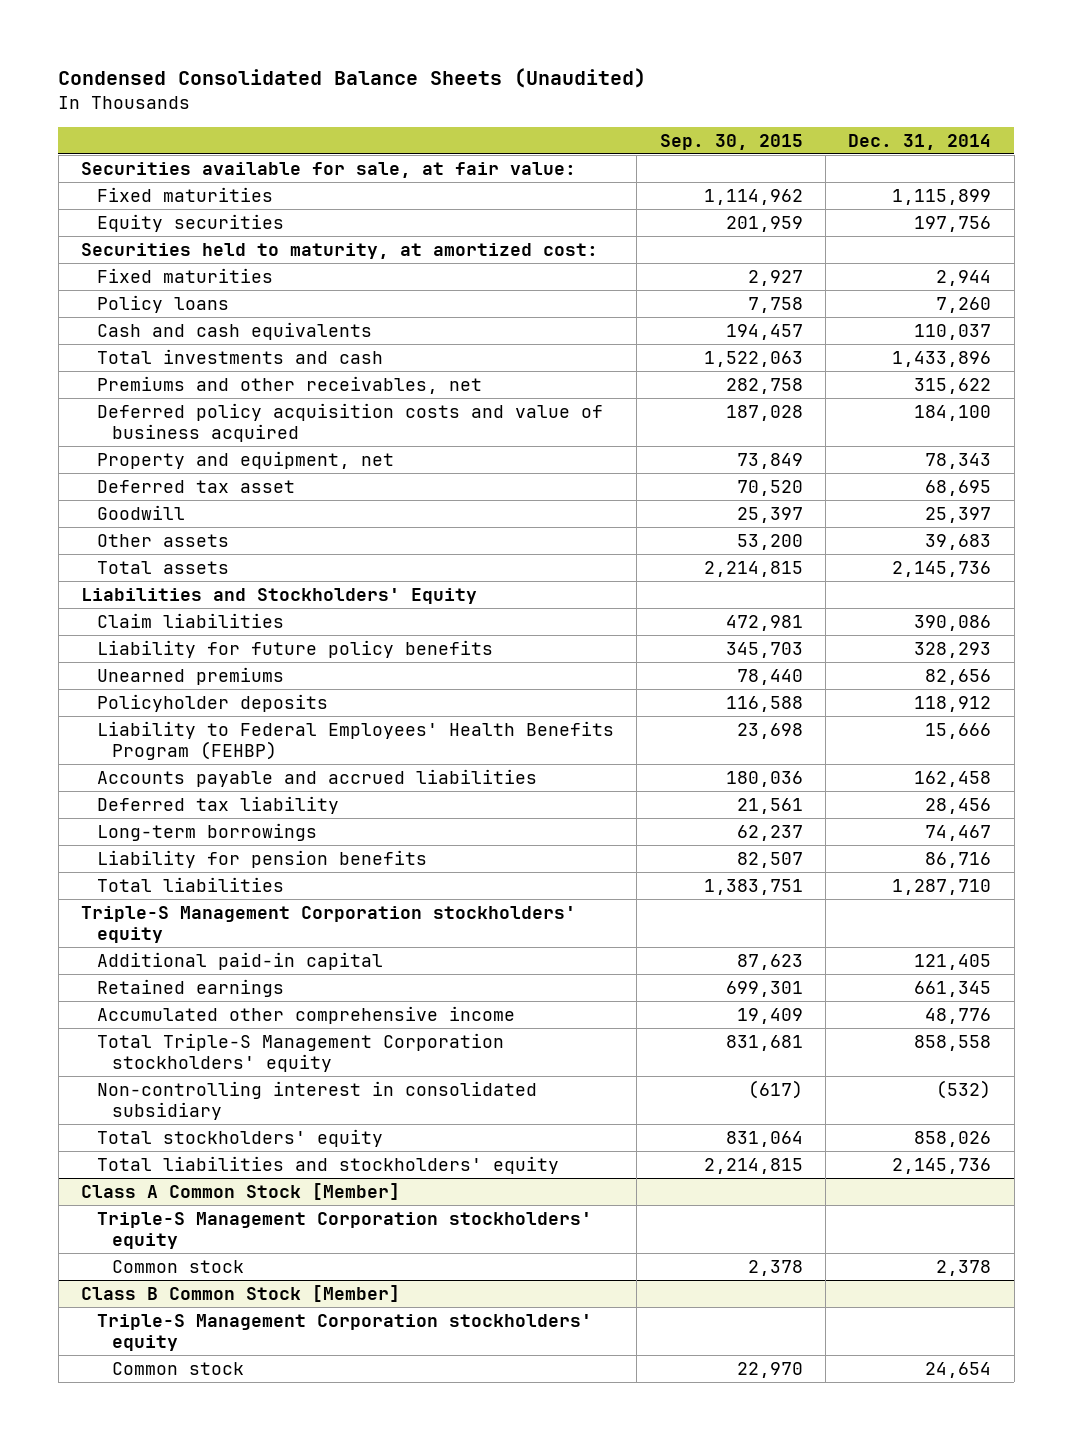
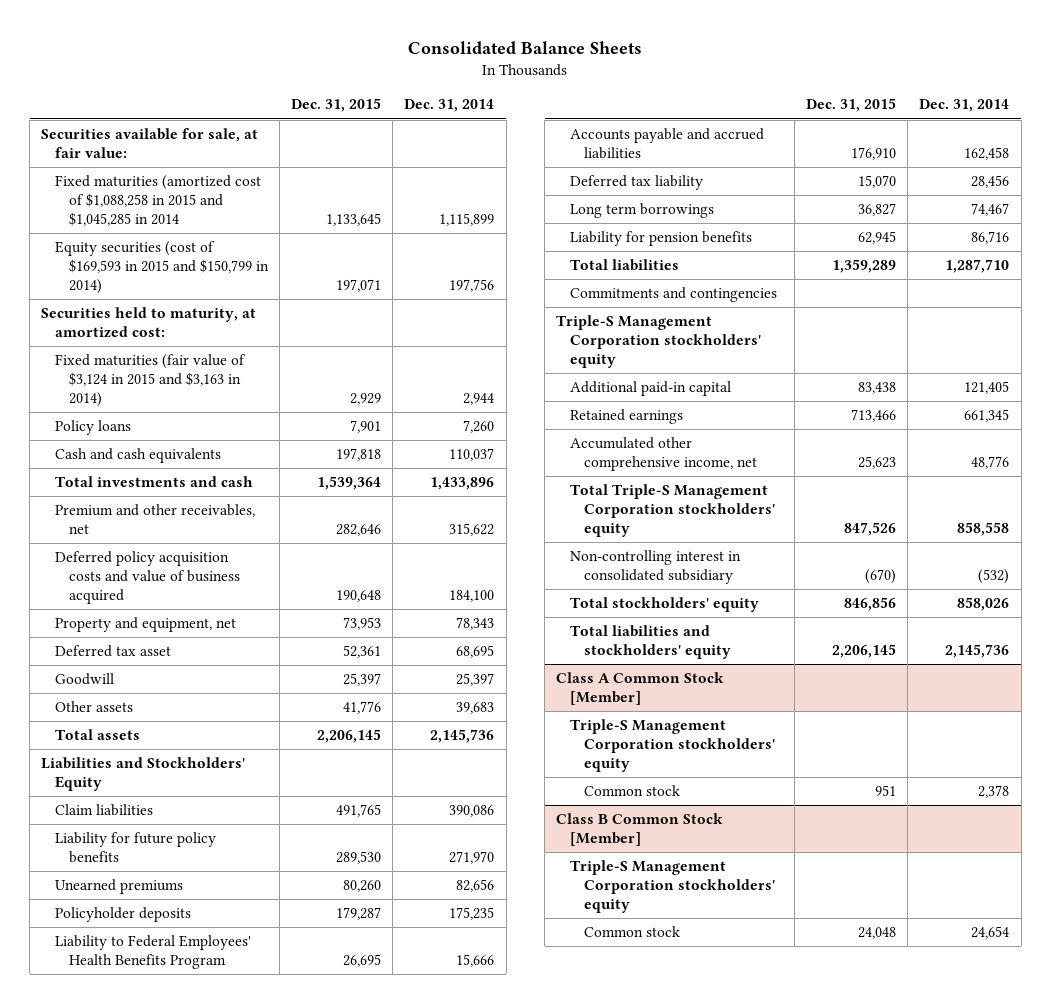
[58,68,647,89] Condensed Consolidated Balance Sheets (Unaudited) -> [408,40,643,54] Consolidated Balance Sheets
[659,133,803,150] Sep. 30, 2015 -> none
none -> [291,98,382,113] Dec. 31, 2015
[96,186,273,202] Fixed maturities -> [55,175,262,227] Fixed maturities (amortized cost of $1,088,258 in 2015 and $1,045,285 in 2014
[96,213,284,232] Equity securities -> [55,241,269,295] Equity securities (cost of $169,593 in 2015 and $150,799 in 2014)
[96,267,273,283] Fixed maturities -> [55,354,247,408] Fixed maturities (fair value of $3,124 in 2015 and $3,163 in 2014)
[96,375,482,394] Premiums and other receivables, net -> [55,504,256,535] Premium and other receivables, net
[914,641,992,658] 328,293 -> [449,851,495,865] 271,970
[914,695,992,712] 118,912 -> [449,907,495,921] 175,235
[96,720,614,761] Liability to Federal Employees' Health Benefits Program (FEHBP) -> [55,935,252,970] Liability to Federal Employees' Health Benefits Program
[96,822,317,841] Long-term borrowings -> [570,203,715,219] Long term borrowings
none -> [570,287,778,303] Commitments and contingencies
[96,1005,515,1024] Accumulated other comprehensive income -> [570,437,757,472] Accumulated other comprehensive income, net

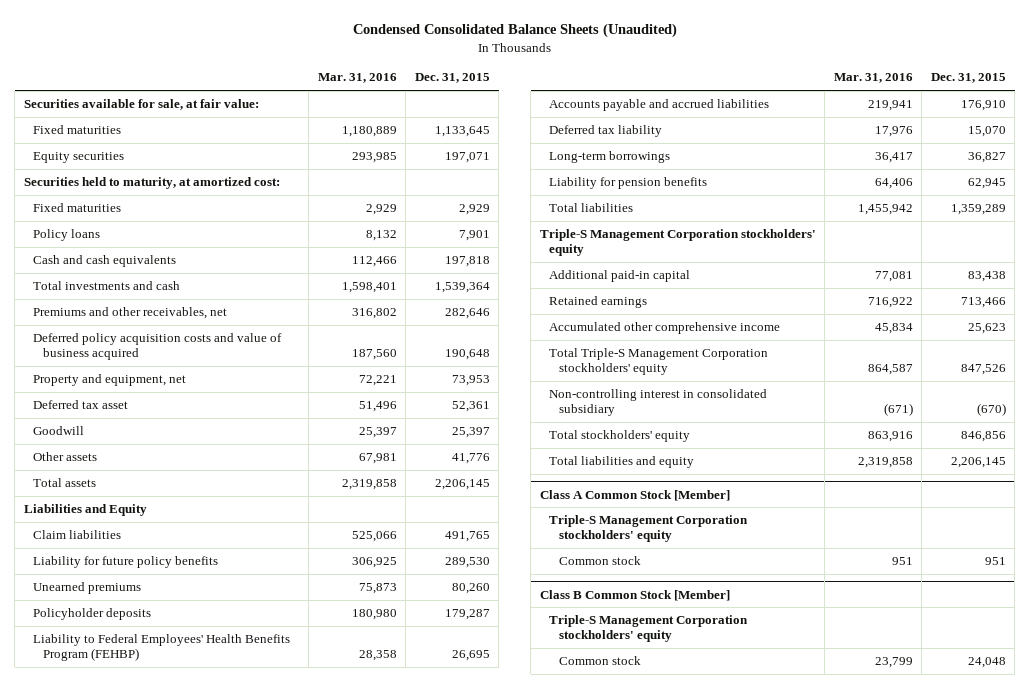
[408,40,643,54] Consolidated Balance Sheets -> [352,23,677,39] Condensed Consolidated Balance Sheets (Unaudited)
[404,99,495,113] Dec. 31, 2014 -> none
none -> [317,73,397,84] Mar. 31, 2016
[55,175,262,227] Fixed maturities (amortized cost of $1,088,258 in 2015 and $1,045,285 in 2014 -> [33,124,122,134] Fixed maturities
[55,241,269,295] Equity securities (cost of $169,593 in 2015 and $150,799 in 2014) -> [33,151,125,163] Equity securities
[55,354,247,408] Fixed maturities (fair value of $3,124 in 2015 and $3,163 in 2014) -> [33,202,122,212] Fixed maturities
[55,504,256,535] Premium and other receivables, net -> [33,306,228,319] Premiums and other receivables, net
[41,757,246,792] Liabilities and Stockholders' Equity -> [23,503,147,516] Liabilities and Equity
[55,935,252,970] Liability to Federal Employees' Health Benefits Program -> [33,633,291,662] Liability to Federal Employees' Health Benefits Program (FEHBP)
[570,203,715,219] Long term borrowings -> [549,150,671,163] Long-term borrowings
[570,287,778,303] Commitments and contingencies -> none
[570,437,757,472] Accumulated other comprehensive income, net -> [549,321,781,334] Accumulated other comprehensive income
[570,625,731,660] Total liabilities and stockholders' equity -> [549,455,695,468] Total liabilities and equity

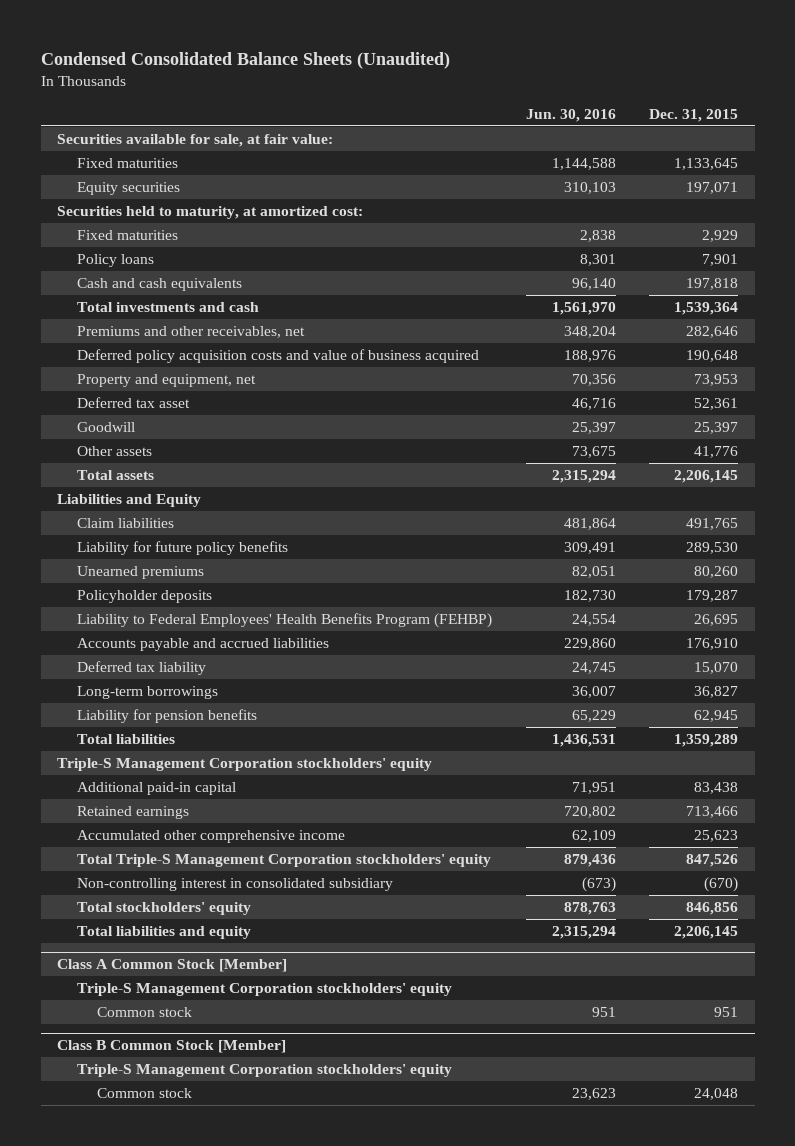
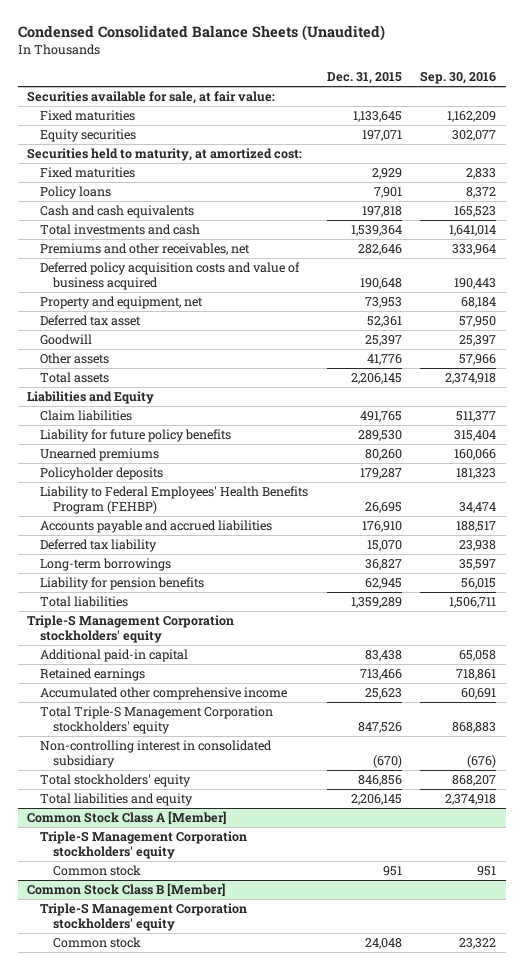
[525,108,616,122] Jun. 30, 2016 -> none
none -> [420,70,497,84] Sep. 30, 2016
[57,959,288,973] Class A Common Stock [Member] -> [27,811,227,826] Common Stock Class A [Member]
[57,1040,287,1054] Class B Common Stock [Member] -> [27,883,226,898] Common Stock Class B [Member]

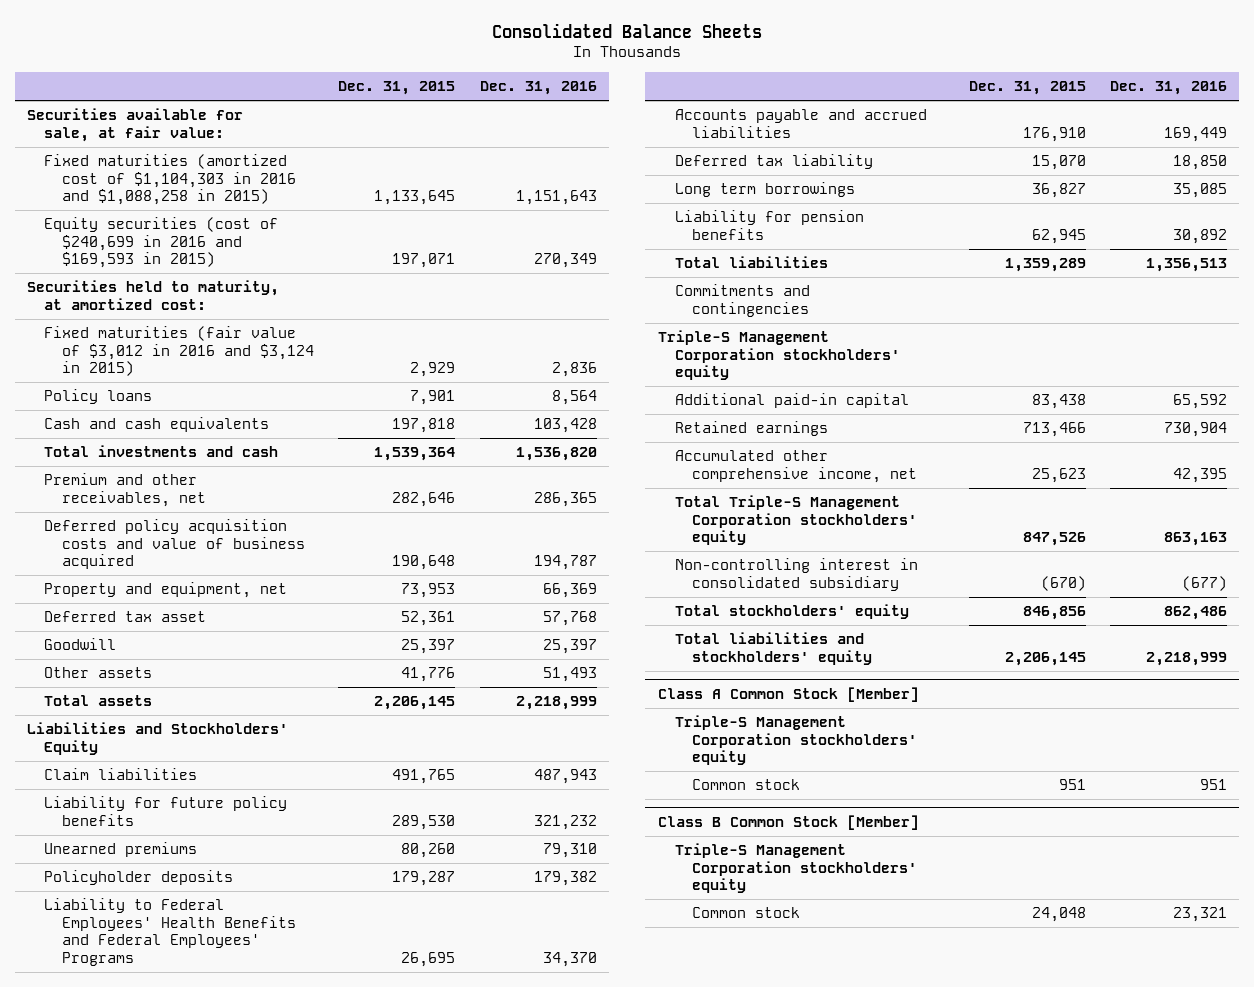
[17,25,385,42] Condensed Consolidated Balance Sheets (Unaudited) -> [492,22,763,38] Consolidated Balance Sheets
[420,70,497,84] Sep. 30, 2016 -> none
none -> [479,81,597,96] Dec. 31, 2016
[39,110,135,122] Fixed maturities -> [44,154,296,206] Fixed maturities (amortized cost of $1,104,303 in 2016 and $1,088,258 in 2015)
[39,129,136,143] Equity securities -> [44,217,279,269] Equity securities (cost of $240,699 in 2016 and $169,593 in 2015)
[39,167,135,179] Fixed maturities -> [44,326,314,377] Fixed maturities (fair value of $3,012 in 2016 and $3,124 in 2015)
[39,243,250,256] Premiums and other receivables, net -> [44,473,206,507] Premium and other receivables, net
[27,391,155,405] Liabilities and Equity -> [27,722,289,755] Liabilities and Stockholders' Equity
[39,486,308,515] Liability to Federal Employees' Health Benefits Program (FEHBP) -> [44,898,296,967] Liability to Federal Employees' Health Benefits and Federal Employees' Programs
[39,558,171,572] Long-term borrowings -> [674,182,855,198] Long term borrowings
none -> [674,284,810,317] Commitments and contingencies
[39,687,287,701] Accumulated other comprehensive income -> [674,450,918,483] Accumulated other comprehensive income, net
[39,793,193,807] Total liabilities and equity -> [674,632,873,665] Total liabilities and stockholders' equity
[27,811,227,826] Common Stock Class A [Member] -> [657,687,919,703] Class A Common Stock [Member]
[27,883,226,898] Common Stock Class B [Member] -> [657,815,919,831] Class B Common Stock [Member]

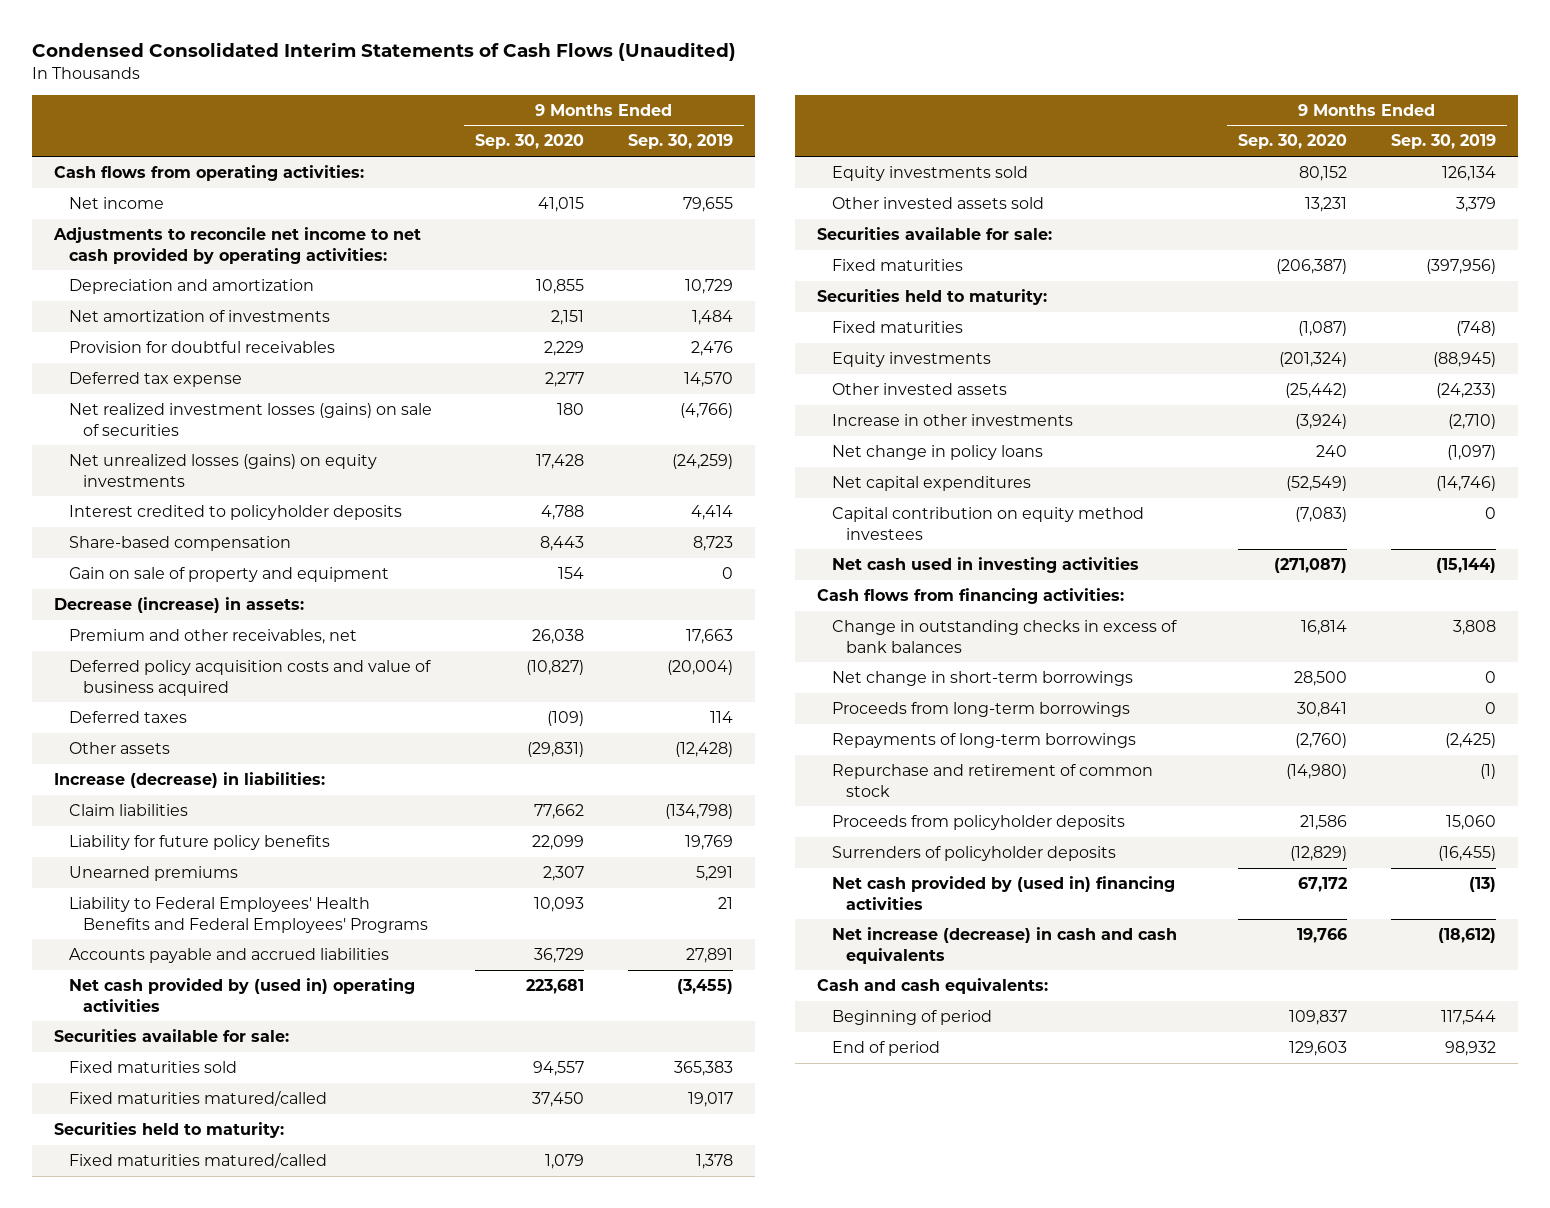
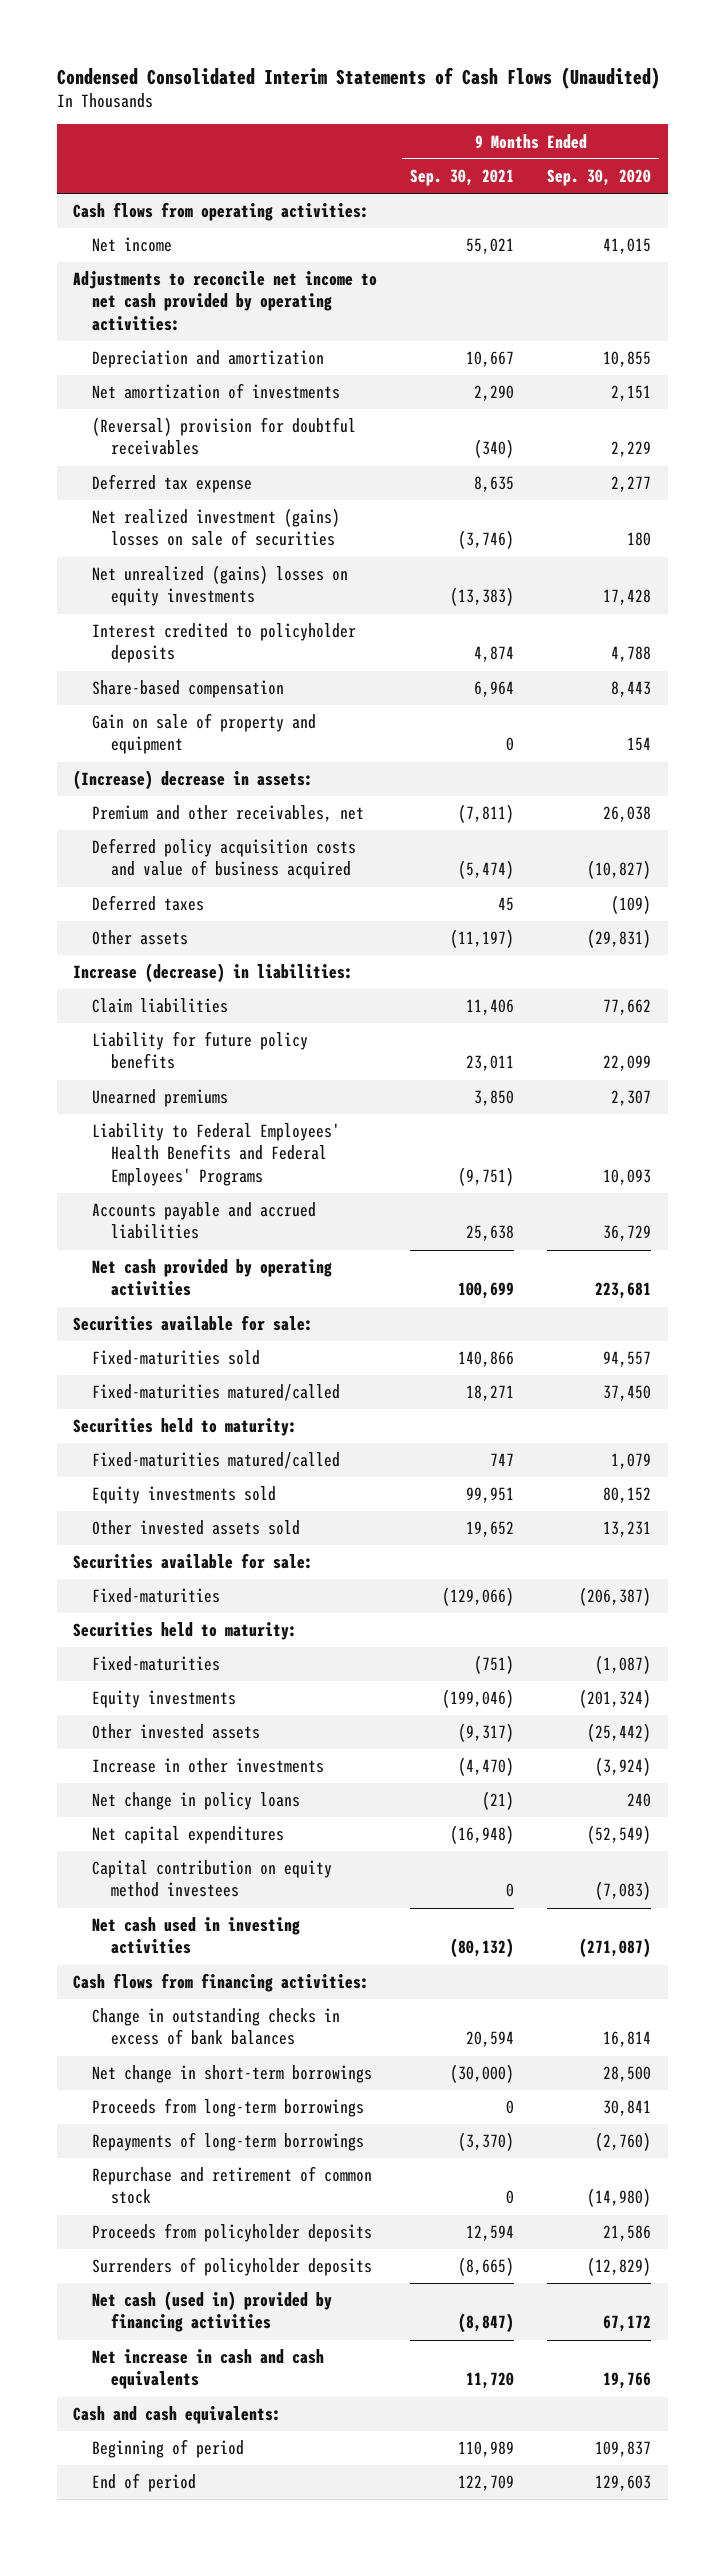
[627,134,733,150] Sep. 30, 2019 -> none
none -> [410,169,515,187] Sep. 30, 2021
[68,340,335,353] Provision for doubtful receivables -> [92,417,357,456] (Reversal) provision for doubtful receivables
[68,402,432,436] Net realized investment losses (gains) on sale of securities -> [92,508,341,547] Net realized investment (gains) losses on sale of securities
[68,453,377,487] Net unrealized losses (gains) on equity investments -> [92,565,349,607] Net unrealized (gains) losses on equity investments
[53,596,304,613] Decrease (increase) in assets: -> [73,770,314,791] (Increase) decrease in assets:
[68,977,415,1012] Net cash provided by (used in) operating activities -> [92,1259,333,1297] Net cash provided by operating activities
[68,1060,237,1073] Fixed maturities sold -> [92,1350,261,1366] Fixed-maturities sold
[68,1089,327,1106] Fixed maturities matured/called -> [92,1384,341,1402] Fixed-maturities matured/called
[68,1151,327,1168] Fixed maturities matured/called -> [92,1452,341,1470] Fixed-maturities matured/called
[831,258,963,271] Fixed maturities -> [92,1588,221,1604] Fixed-maturities
[831,320,963,333] Fixed maturities -> [92,1656,221,1672] Fixed-maturities
[831,875,1175,910] Net cash provided by (used in) financing activities -> [92,2291,333,2333] Net cash (used in) provided by financing activities
[831,926,1177,964] Net increase (decrease) in cash and cash equivalents -> [92,2349,325,2390] Net increase in cash and cash equivalents

